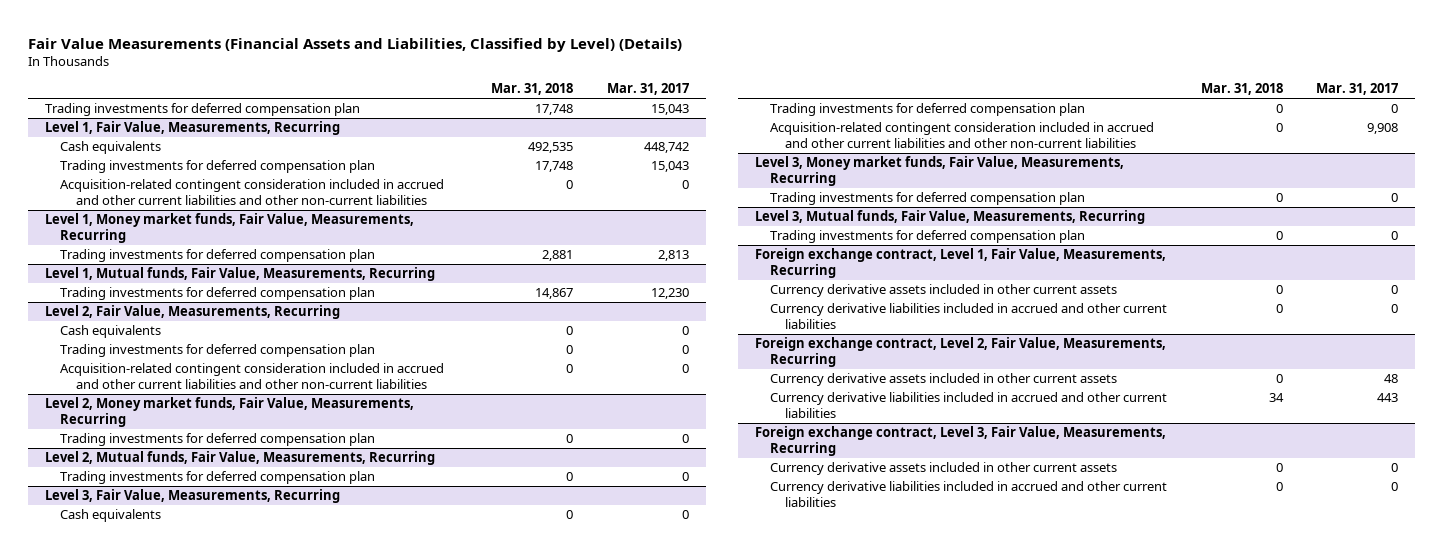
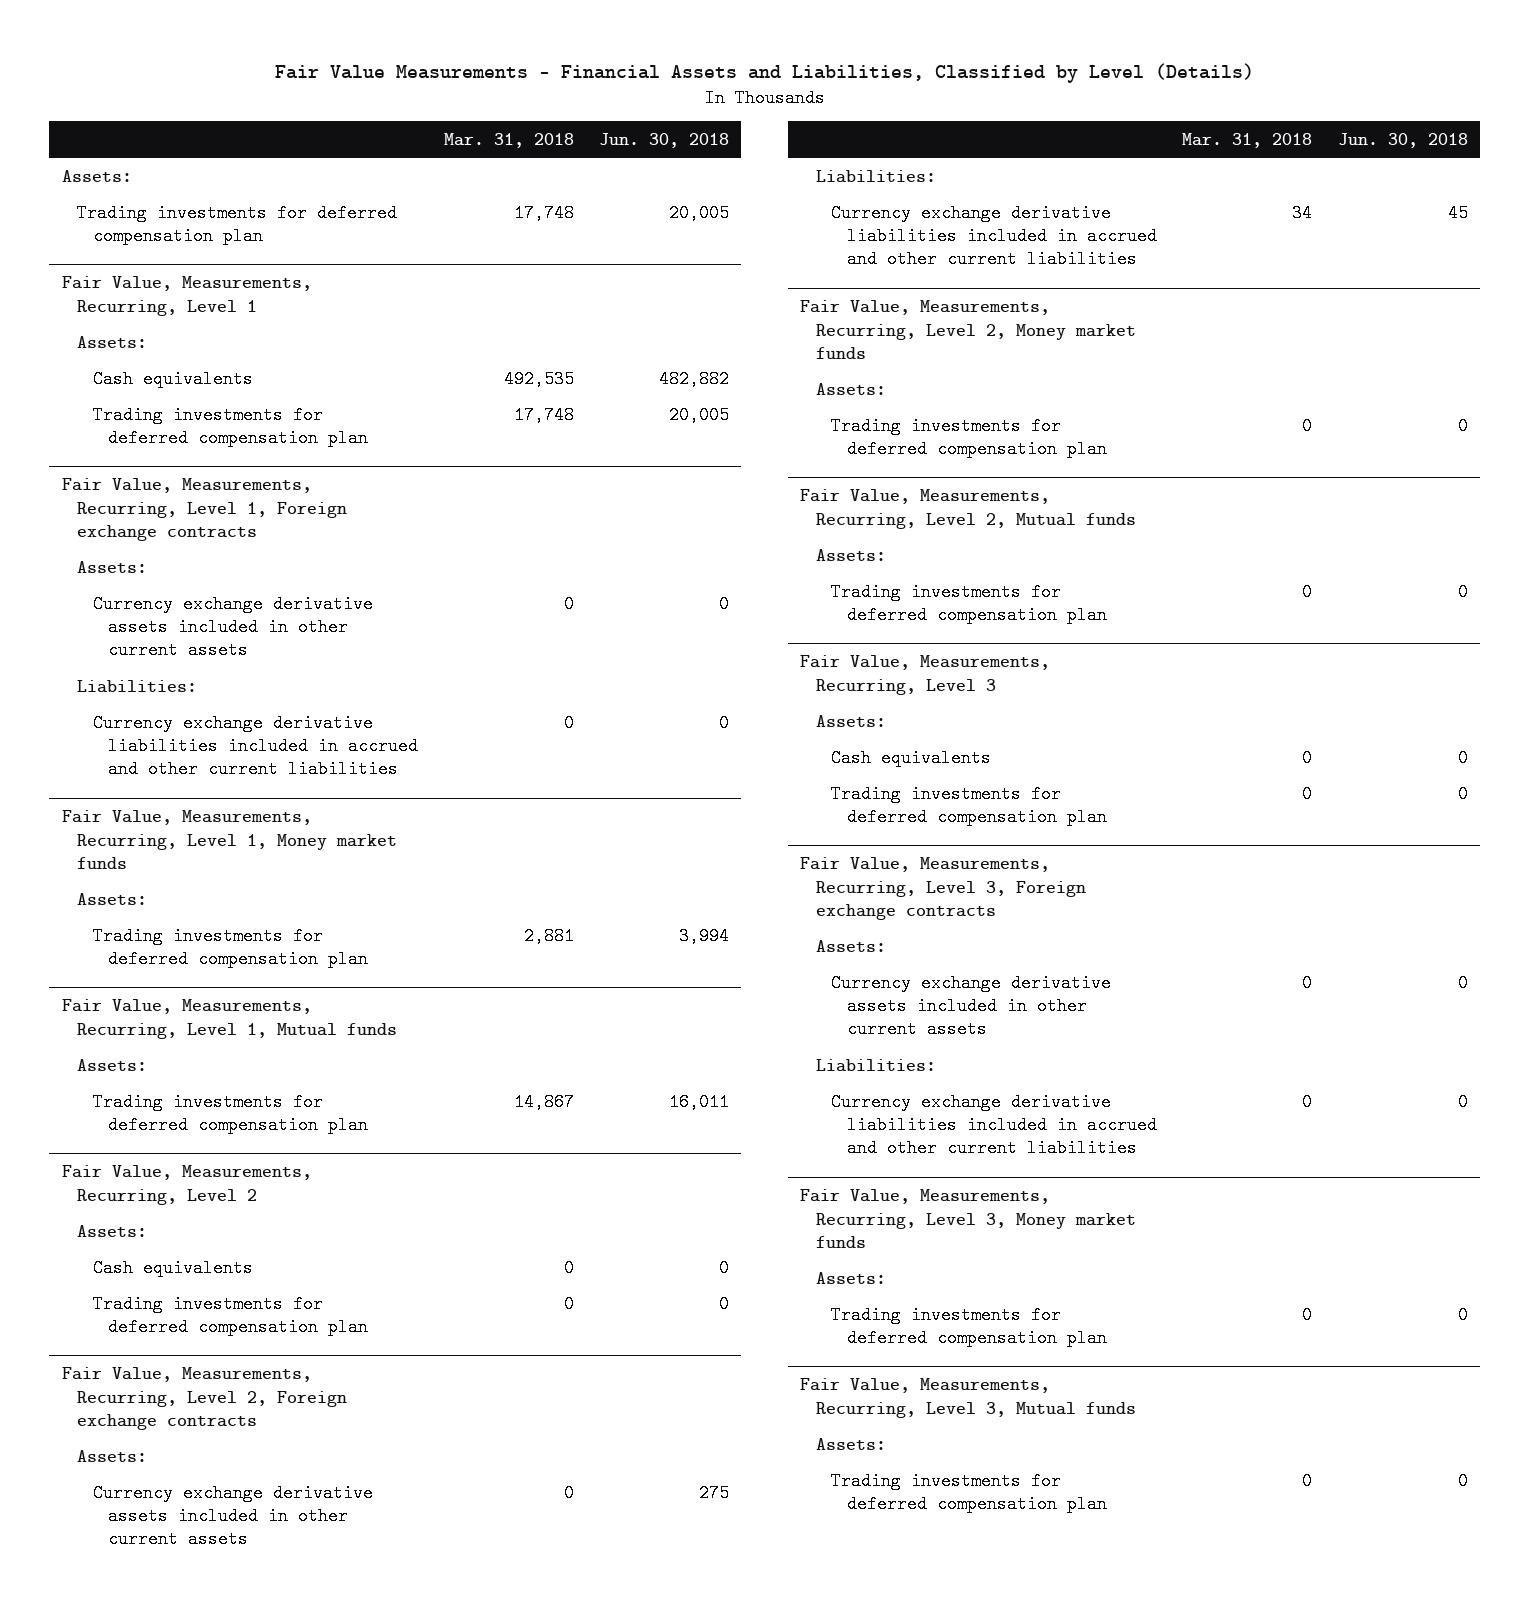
[28,37,683,52] Fair Value Measurements (Financial Assets and Liabilities, Classified by Level) (Details) -> [274,62,1254,83] Fair Value Measurements - Financial Assets and Liabilities, Classified by Level (Details)
[606,83,689,96] Mar. 31, 2017 -> none
none -> [598,132,729,148] Jun. 30, 2018
none -> [61,169,132,182] Assets:
[45,121,341,136] Level 1, Fair Value, Measurements, Recurring -> [61,276,312,316] Fair Value, Measurements, Recurring, Level 1
none -> [77,335,148,348] Assets:
[60,179,445,205] Acquisition-related contingent consideration included in accrued and other current liabilities and other non-current liabilities -> none
none -> [61,478,348,541] Fair Value, Measurements, Recurring, Level 1, Foreign exchange contracts
none -> [77,560,148,573] Assets:
none -> [92,594,373,660] Currency exchange derivative assets included in other current assets
none -> [77,679,198,693] Liabilities:
none -> [92,713,419,779] Currency exchange derivative liabilities included in accrued and other current liabilities
[45,213,415,243] Level 1, Money market funds, Fair Value, Measurements, Recurring -> [61,810,398,869] Fair Value, Measurements, Recurring, Level 1, Money market funds
none -> [77,892,148,905] Assets:
[45,267,436,282] Level 1, Mutual funds, Fair Value, Measurements, Recurring -> [61,999,398,1039] Fair Value, Measurements, Recurring, Level 1, Mutual funds
none -> [77,1058,148,1071] Assets:
[45,305,341,320] Level 2, Fair Value, Measurements, Recurring -> [61,1165,312,1205] Fair Value, Measurements, Recurring, Level 2
none -> [77,1224,148,1237] Assets:
[60,363,445,389] Acquisition-related contingent consideration included in accrued and other current liabilities and other non-current liabilities -> none
none -> [61,1367,348,1430] Fair Value, Measurements, Recurring, Level 2, Foreign exchange contracts
none -> [77,1449,148,1462] Assets:
none -> [92,1483,373,1549] Currency exchange derivative assets included in other current assets
none -> [815,169,936,183] Liabilities:
none -> [831,203,1158,269] Currency exchange derivative liabilities included in accrued and other current liabilities
[45,397,415,427] Level 2, Money market funds, Fair Value, Measurements, Recurring -> [800,300,1136,359] Fair Value, Measurements, Recurring, Level 2, Money market funds
none -> [815,382,886,395] Assets:
[45,451,436,466] Level 2, Mutual funds, Fair Value, Measurements, Recurring -> [800,489,1136,529] Fair Value, Measurements, Recurring, Level 2, Mutual funds
none -> [815,548,886,561] Assets:
[45,489,341,504] Level 3, Fair Value, Measurements, Recurring -> [800,655,1051,695] Fair Value, Measurements, Recurring, Level 3
none -> [815,714,886,727] Assets:
[770,122,1155,148] Acquisition-related contingent consideration included in accrued and other current liabilities and other non-current liabilities -> none
none -> [800,857,1086,920] Fair Value, Measurements, Recurring, Level 3, Foreign exchange contracts
none -> [815,939,886,952] Assets:
none -> [831,973,1112,1039] Currency exchange derivative assets included in other current assets
none -> [815,1058,936,1072] Liabilities:
none -> [831,1092,1158,1158] Currency exchange derivative liabilities included in accrued and other current liabilities
[754,156,1124,186] Level 3, Money market funds, Fair Value, Measurements, Recurring -> [800,1189,1136,1248] Fair Value, Measurements, Recurring, Level 3, Money market funds
none -> [815,1271,886,1284] Assets:
[754,210,1145,225] Level 3, Mutual funds, Fair Value, Measurements, Recurring -> [800,1378,1136,1418] Fair Value, Measurements, Recurring, Level 3, Mutual funds
none -> [815,1437,886,1450] Assets:
[754,248,1166,278] Foreign exchange contract, Level 1, Fair Value, Measurements, Recurring -> none
[770,284,1118,298] Currency derivative assets included in other current assets -> none
[770,303,1168,329] Currency derivative liabilities included in accrued and other current liabilities -> none
[754,337,1166,367] Foreign exchange contract, Level 2, Fair Value, Measurements, Recurring -> none
[770,373,1118,387] Currency derivative assets included in other current assets -> none
[770,392,1168,418] Currency derivative liabilities included in accrued and other current liabilities -> none
[754,426,1166,456] Foreign exchange contract, Level 3, Fair Value, Measurements, Recurring -> none
[770,462,1118,476] Currency derivative assets included in other current assets -> none
[770,481,1168,507] Currency derivative liabilities included in accrued and other current liabilities -> none

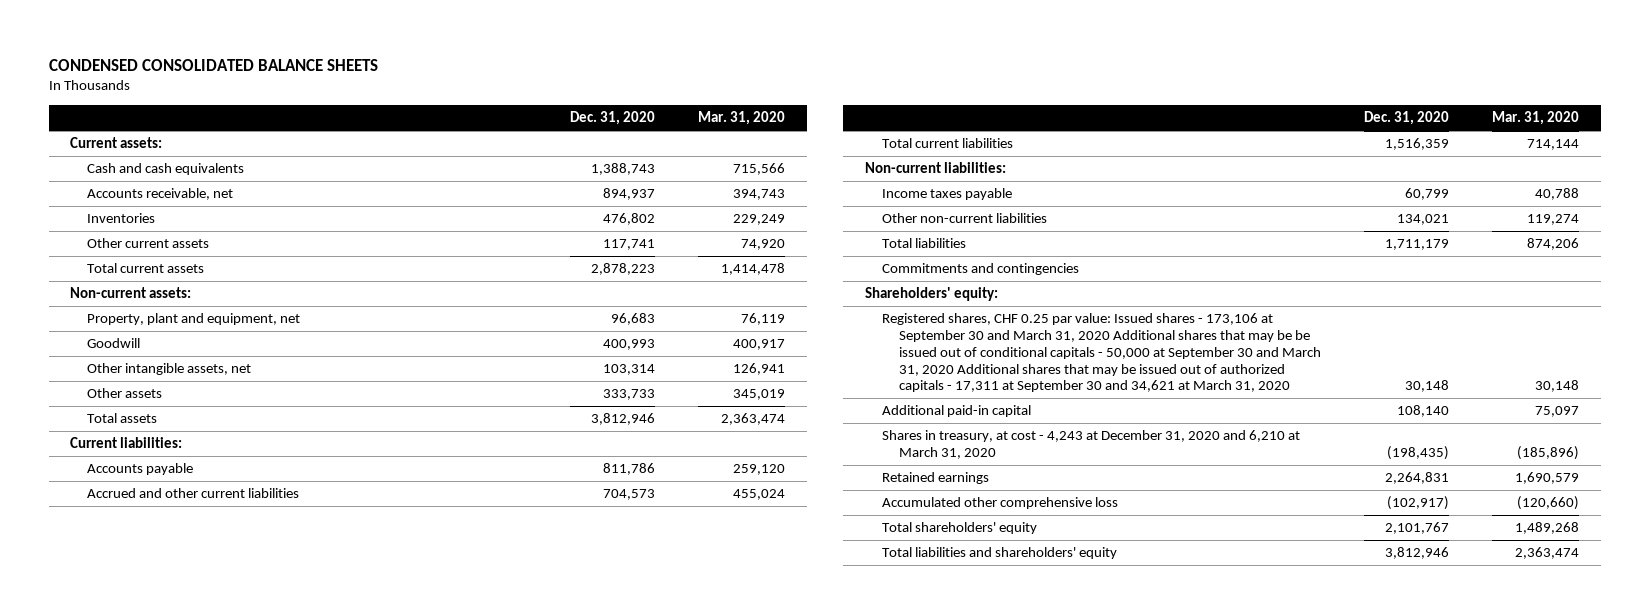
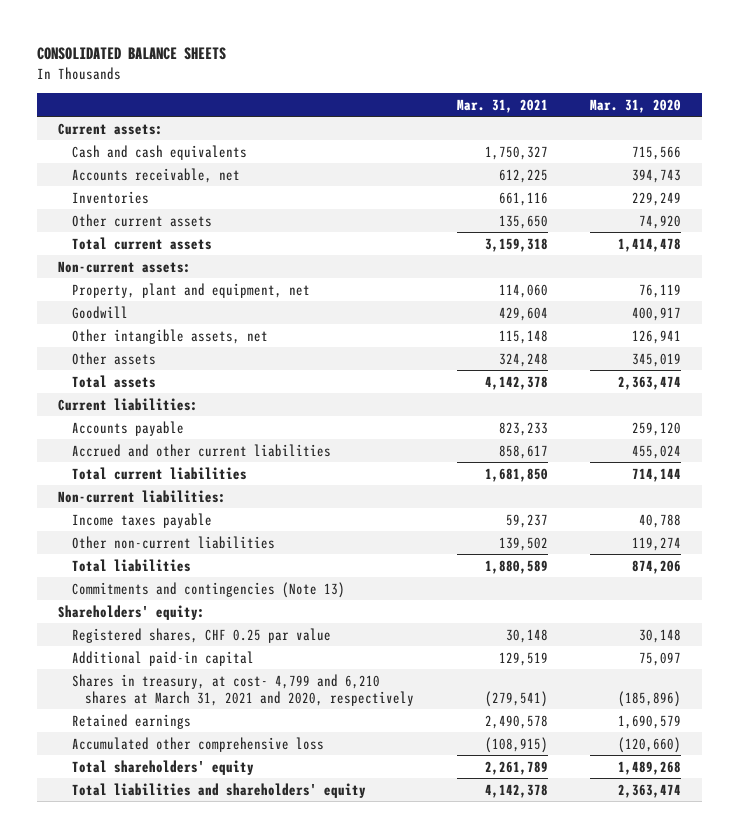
[48,58,378,71] CONDENSED CONSOLIDATED BALANCE SHEETS -> [37,47,227,61] CONSOLIDATED BALANCE SHEETS
[569,111,655,126] Dec. 31, 2020 -> none
none -> [456,98,548,113] Mar. 31, 2021
[881,263,1079,276] Commitments and contingencies -> [71,581,345,598] Commitments and contingencies (Note 13)
[881,313,1321,393] Registered shares, CHF 0.25 par value: Issued shares - 173,106 at September 30 and March 31, 2020 Additional shares that may be be issued out of conditional capitals - 50,000 at September 30 and March 31, 2020 Additional shares that may be issued out of authorized capitals - 17,311 at September 30 and 34,621 at March 31, 2020 -> [71,627,331,643] Registered shares, CHF 0.25 par value
[881,430,1300,460] Shares in treasury, at cost - 4,243 at December 31, 2020 and 6,210 at March 31, 2020 -> [71,673,415,706] Shares in treasury, at cost- 4,799 and 6,210 shares at March 31, 2021 and 2020, respectively

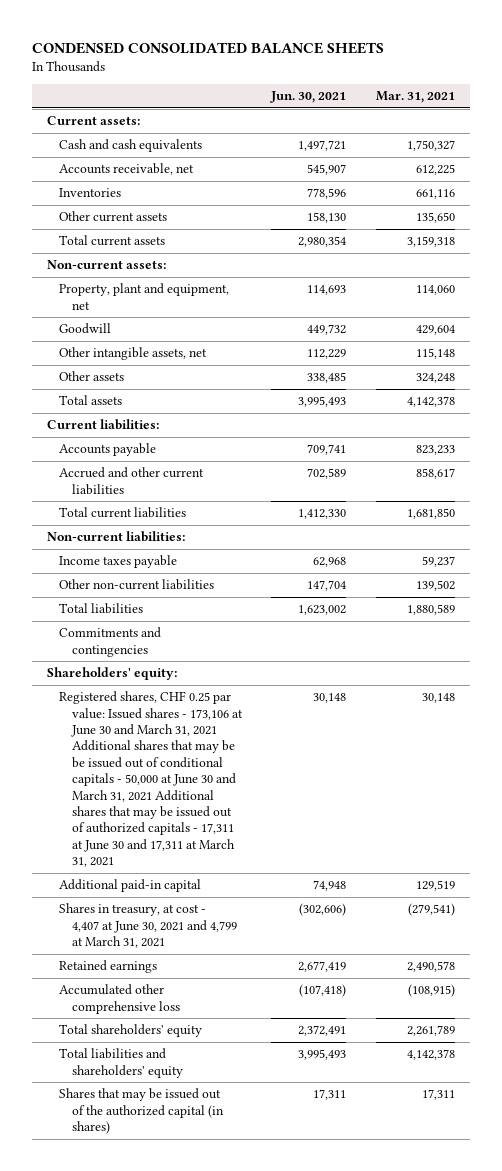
[37,47,227,61] CONSOLIDATED BALANCE SHEETS -> [32,41,385,54] CONDENSED CONSOLIDATED BALANCE SHEETS
[589,98,681,113] Mar. 31, 2020 -> none
none -> [270,91,347,104] Jun. 30, 2021
[71,581,345,598] Commitments and contingencies (Note 13) -> [59,627,162,657] Commitments and contingencies
[71,627,331,643] Registered shares, CHF 0.25 par value -> [59,691,243,868] Registered shares, CHF 0.25 par value: Issued shares - 173,106 at June 30 and March 31, 2021 Additional shares that may be be issued out of conditional capitals - 50,000 at June 30 and March 31, 2021 Additional shares that may be issued out of authorized capitals - 17,311 at June 30 and 17,311 at March 31, 2021
[71,673,415,706] Shares in treasury, at cost- 4,799 and 6,210 shares at March 31, 2021 and 2020, respectively -> [59,903,237,949] Shares in treasury, at cost - 4,407 at June 30, 2021 and 4,799 at March 31, 2021
none -> [59,1088,224,1135] Shares that may be issued out of the authorized capital (in shares)

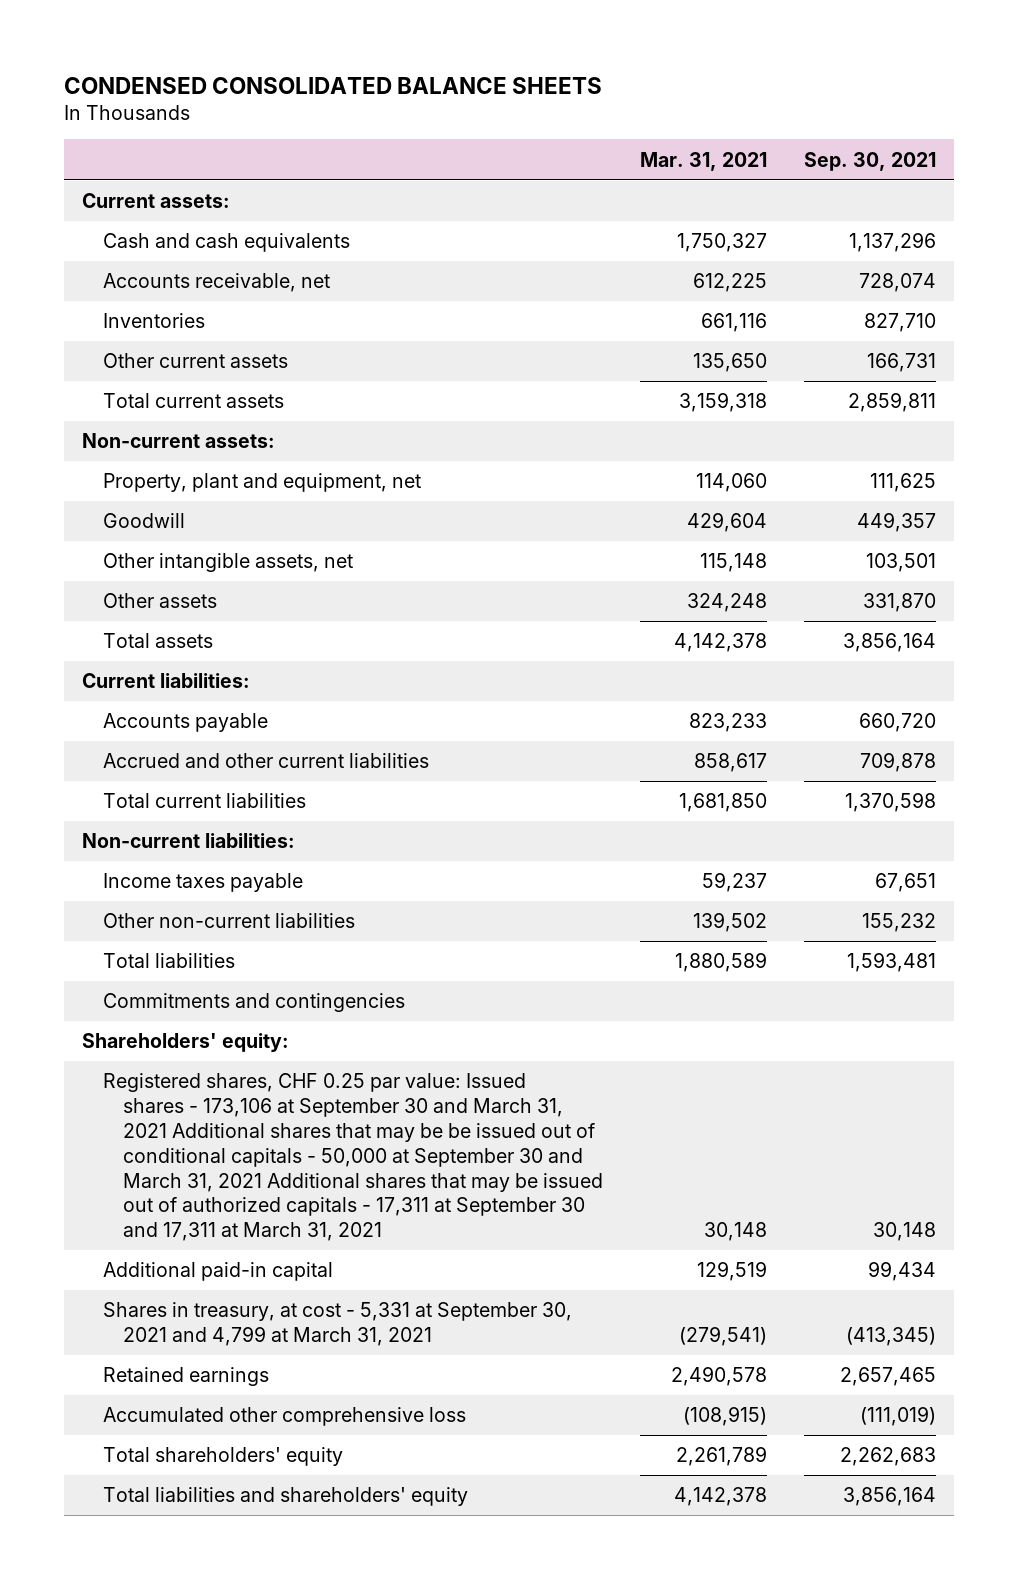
[270,91,347,104] Jun. 30, 2021 -> none
none -> [803,151,936,171] Sep. 30, 2021
[59,691,243,868] Registered shares, CHF 0.25 par value: Issued shares - 173,106 at June 30 and March 31, 2021 Additional shares that may be be issued out of conditional capitals - 50,000 at June 30 and March 31, 2021 Additional shares that may be issued out of authorized capitals - 17,311 at June 30 and 17,311 at March 31, 2021 -> [102,1073,604,1242] Registered shares, CHF 0.25 par value: Issued shares - 173,106 at September 30 and March 31, 2021 Additional shares that may be be issued out of conditional capitals - 50,000 at September 30 and March 31, 2021 Additional shares that may be issued out of authorized capitals - 17,311 at September 30 and 17,311 at March 31, 2021
[59,903,237,949] Shares in treasury, at cost - 4,407 at June 30, 2021 and 4,799 at March 31, 2021 -> [102,1302,572,1347] Shares in treasury, at cost - 5,331 at September 30, 2021 and 4,799 at March 31, 2021
[59,1088,224,1135] Shares that may be issued out of the authorized capital (in shares) -> none

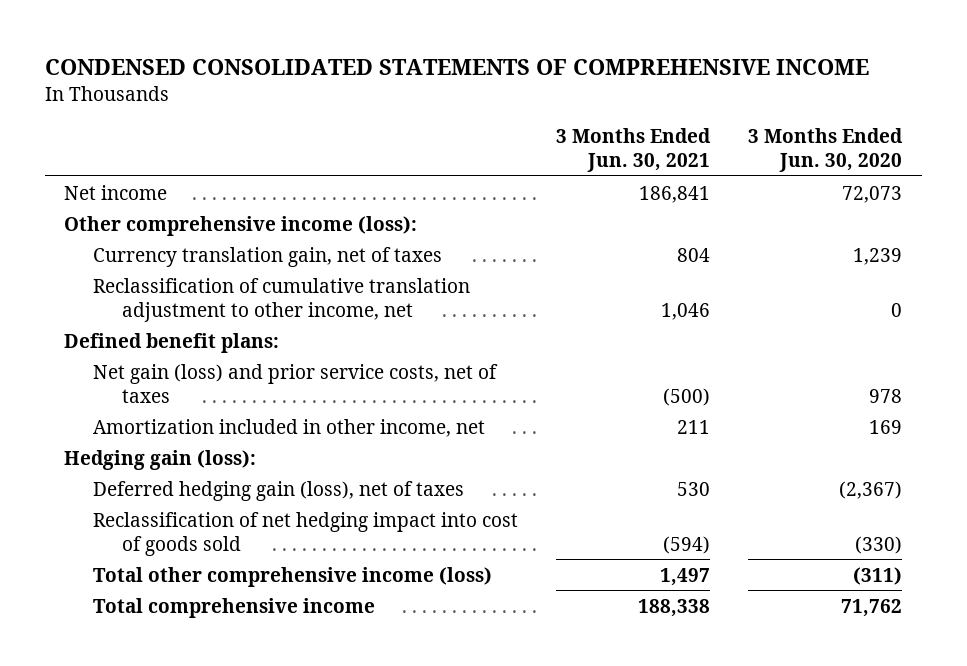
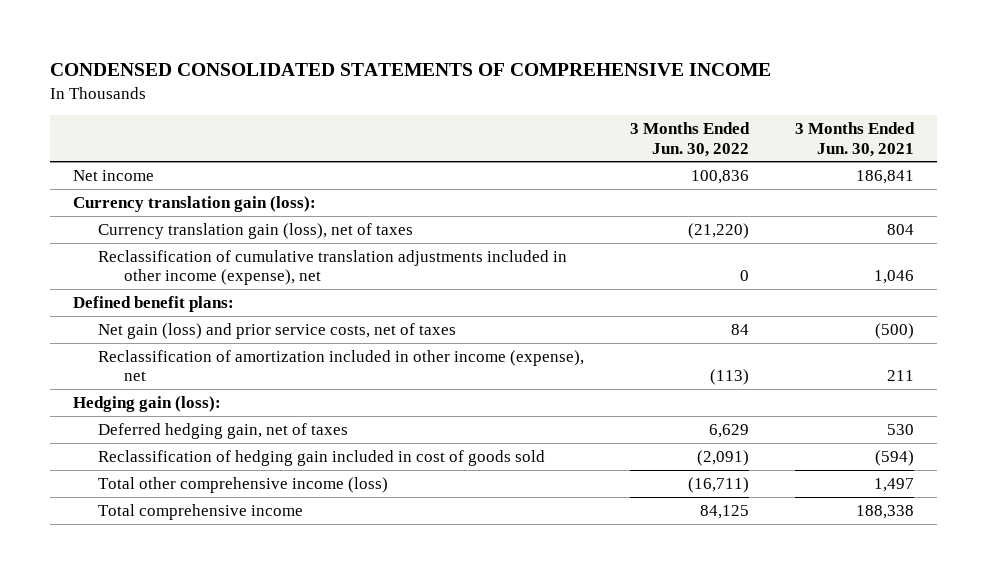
[748,127,904,172] 3 Months Ended Jun. 30, 2020 -> none
none -> [630,122,751,157] 3 Months Ended Jun. 30, 2022
[64,215,418,236] Other comprehensive income (loss): -> none
none -> [72,195,316,212] Currency translation gain (loss):
[92,246,442,267] Currency translation gain, net of taxes -> [98,222,414,239] Currency translation gain (loss), net of taxes
[92,277,470,322] Reclassification of cumulative translation adjustment to other income, net -> [98,249,568,286] Reclassification of cumulative translation adjustments included in other income (expense), net
[92,418,485,437] Amortization included in other income, net -> [98,349,585,382] Reclassification of amortization included in other income (expense), net
[92,480,464,501] Deferred hedging gain (loss), net of taxes -> [98,422,349,439] Deferred hedging gain, net of taxes
[92,511,518,556] Reclassification of net hedging impact into cost of goods sold -> [98,449,546,466] Reclassification of hedging gain included in cost of goods sold

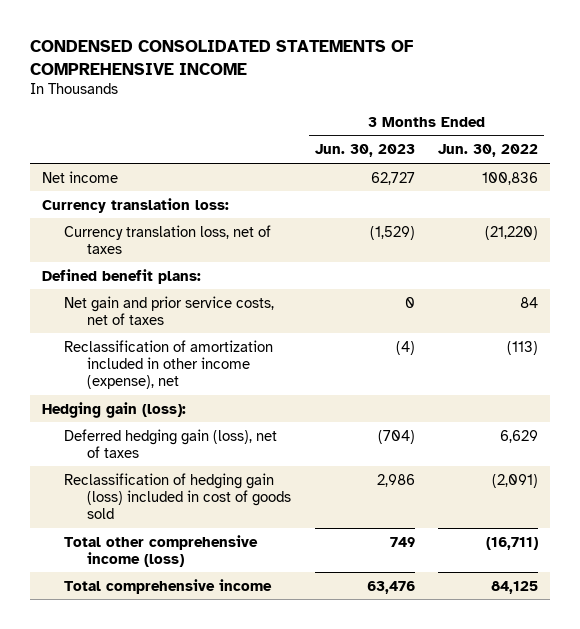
[795,122,916,157] 3 Months Ended Jun. 30, 2021 -> none
none -> [314,144,415,158] Jun. 30, 2023
[98,249,568,286] Reclassification of cumulative translation adjustments included in other income (expense), net -> none
[72,195,316,212] Currency translation gain (loss): -> [41,197,229,213] Currency translation loss:
[98,222,414,239] Currency translation gain (loss), net of taxes -> [64,224,272,254] Currency translation loss, net of taxes
[98,322,457,339] Net gain (loss) and prior service costs, net of taxes -> [64,295,275,325] Net gain and prior service costs, net of taxes
[98,422,349,439] Deferred hedging gain, net of taxes -> [64,428,278,458] Deferred hedging gain (loss), net of taxes
[98,449,546,466] Reclassification of hedging gain included in cost of goods sold -> [64,472,292,519] Reclassification of hedging gain (loss) included in cost of goods sold

